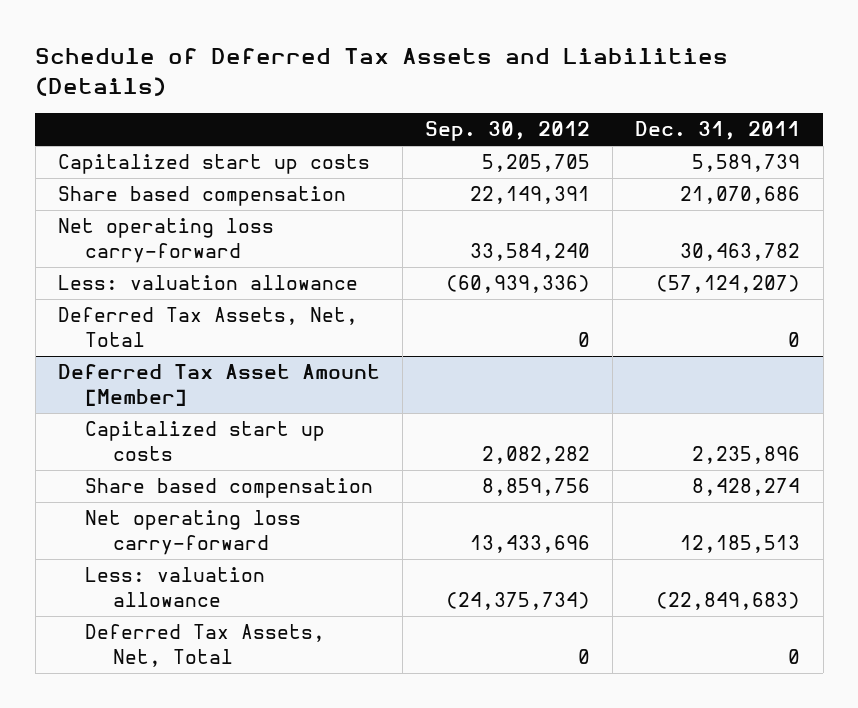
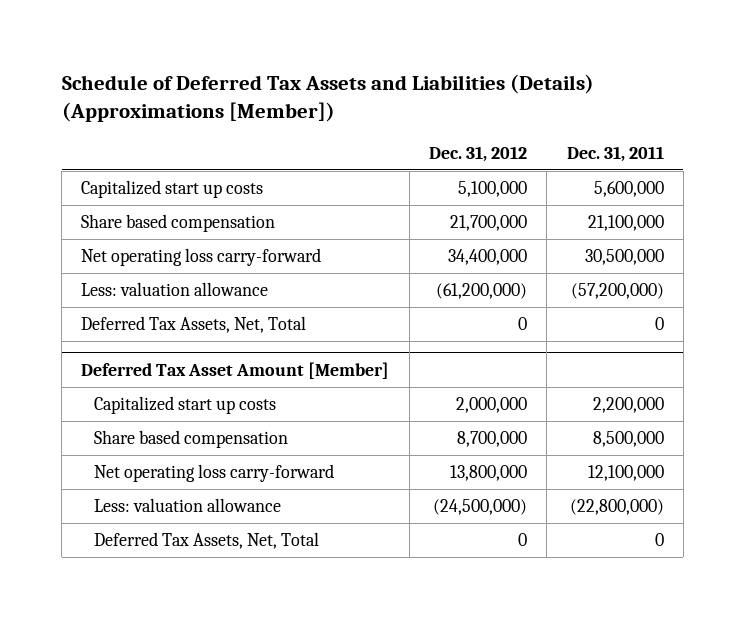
[35,48,729,96] Schedule of Deferred Tax Assets and Liabilities (Details) -> [61,73,594,122] Schedule of Deferred Tax Assets and Liabilities (Details) (Approximations [Member])
[425,121,591,142] Sep. 30, 2012 -> none
none -> [429,145,528,162] Dec. 31, 2012
[692,154,801,173] 5,589,739 -> [593,181,664,198] 5,600,000
[680,186,801,205] 21,070,686 -> [587,215,664,232] 21,100,000
[680,242,801,261] 30,463,782 -> [584,249,664,266] 30,500,000
[656,275,801,294] (57,124,207) -> [570,283,664,300] (57,200,000)
[692,445,801,464] 2,235,896 -> [592,397,664,414] 2,200,000
[692,478,801,497] 8,428,274 -> [592,431,664,448] 8,500,000
[680,534,801,553] 12,185,513 -> [587,465,664,482] 12,100,000
[656,591,801,610] (22,849,683) -> [569,499,664,516] (22,800,000)

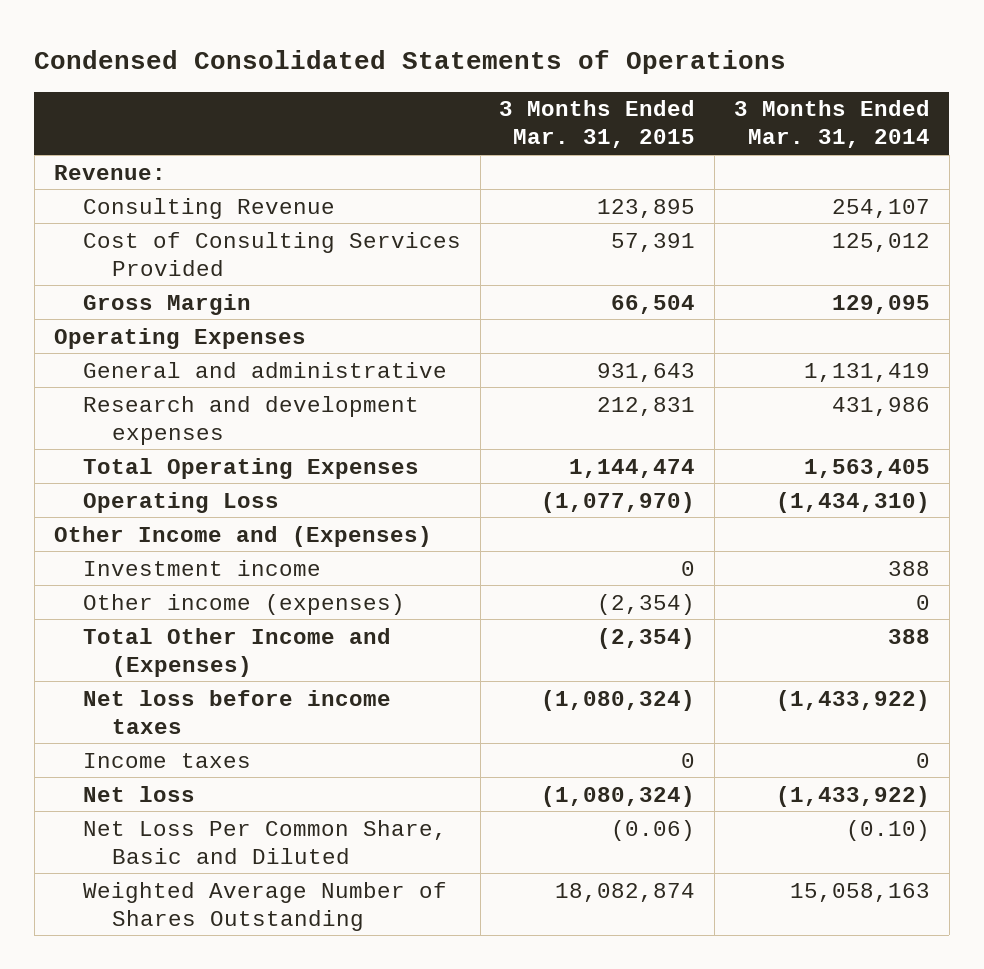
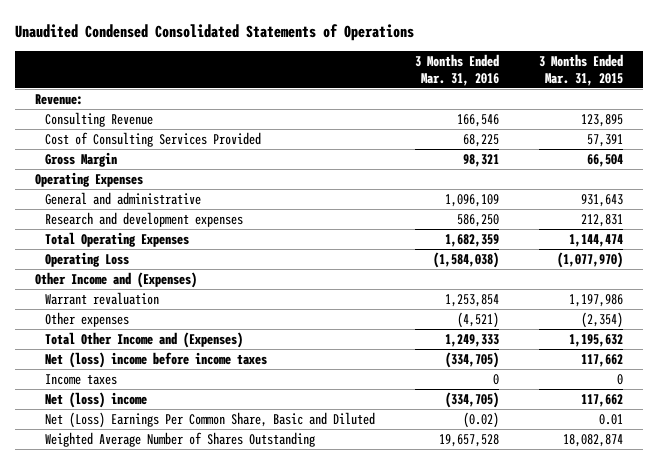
[34,50,787,75] Condensed Consolidated Statements of Operations -> [15,23,415,41] Unaudited Condensed Consolidated Statements of Operations
[733,100,930,149] 3 Months Ended Mar. 31, 2014 -> none
none -> [415,54,500,86] 3 Months Ended Mar. 31, 2016
[82,559,321,576] Investment income -> none
none -> [45,292,160,306] Warrant revaluation
[82,593,405,615] Other income (expenses) -> [45,312,130,328] Other expenses
[597,627,696,649] (2,354) -> [569,334,624,348] 1,195,632
[82,689,391,734] Net loss before income taxes -> [45,352,268,369] Net (loss) income before income taxes
[541,689,696,711] (1,080,324) -> [581,354,624,368] 117,662
[82,785,195,802] Net loss -> [45,392,148,409] Net (loss) income
[541,785,696,807] (1,080,324) -> [581,394,624,408] 117,662
[82,819,447,864] Net Loss Per Common Share, Basic and Diluted -> [45,412,376,429] Net (Loss) Earnings Per Common Share, Basic and Diluted
[611,819,696,841] (0.06) -> [599,414,624,426] 0.01

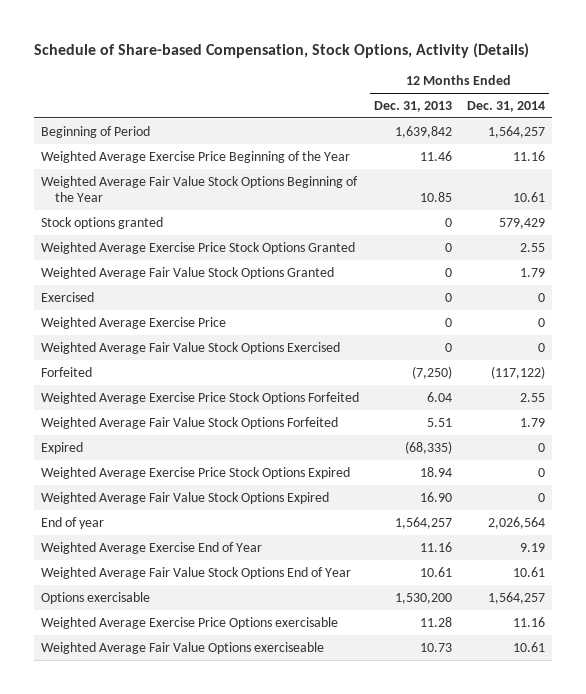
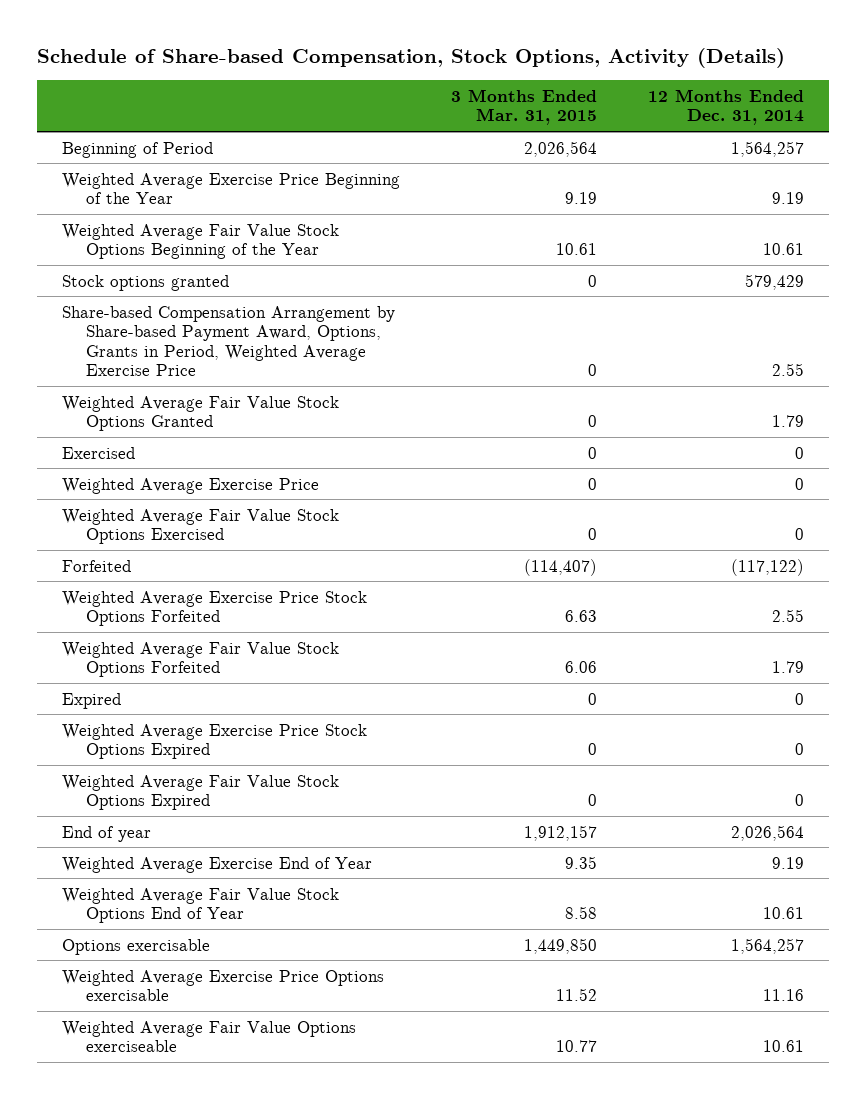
[373,100,452,112] Dec. 31, 2013 -> none
none -> [450,88,597,126] 3 Months Ended Mar. 31, 2015
[512,150,545,161] 11.16 -> [771,192,804,205] 9.19
[41,241,356,254] Weighted Average Exercise Price Stock Options Granted -> [62,305,396,377] Share-based Compensation Arrangement by Share-based Payment Award, Options, Grants in Period, Weighted Average Exercise Price

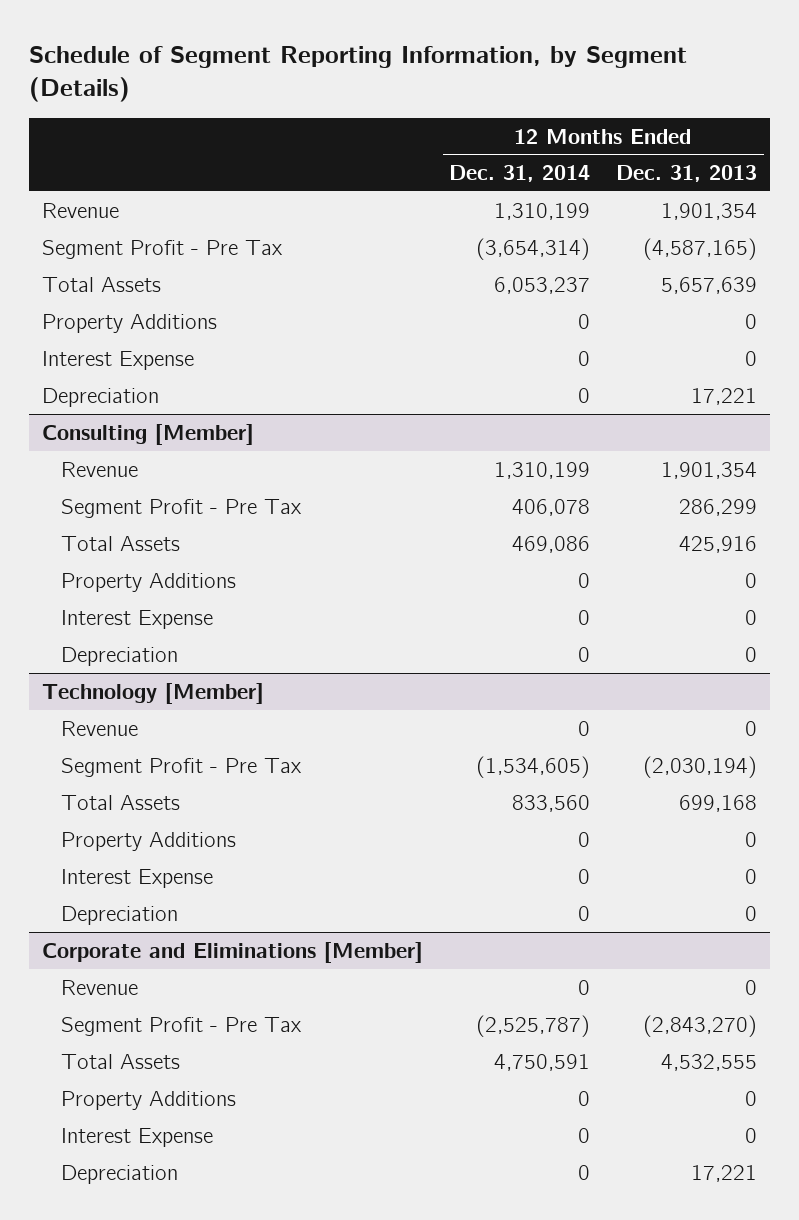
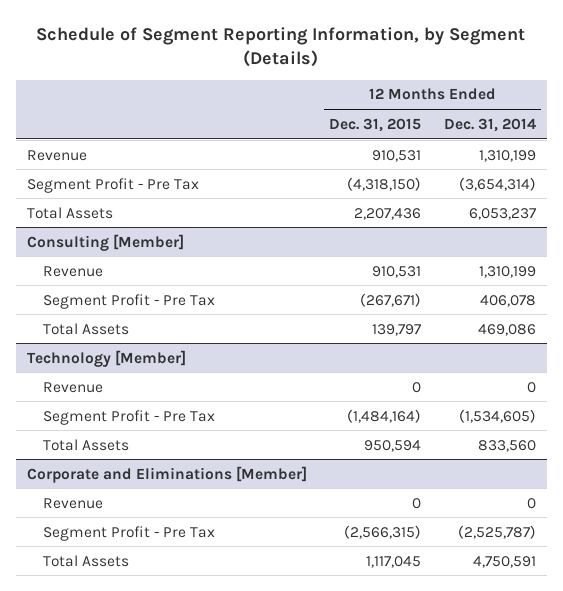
[616,165,758,183] Dec. 31, 2013 -> none
none -> [329,117,422,132] Dec. 31, 2015
[41,313,217,333] Property Additions -> none
[41,350,194,370] Interest Expense -> none
[41,387,159,407] Depreciation -> none
[60,572,236,592] Property Additions -> none
[60,609,213,629] Interest Expense -> none
[60,646,178,666] Depreciation -> none
[60,831,236,851] Property Additions -> none
[60,868,213,888] Interest Expense -> none
[60,905,178,925] Depreciation -> none
[60,1090,236,1110] Property Additions -> none
[60,1127,213,1147] Interest Expense -> none
[60,1164,178,1184] Depreciation -> none

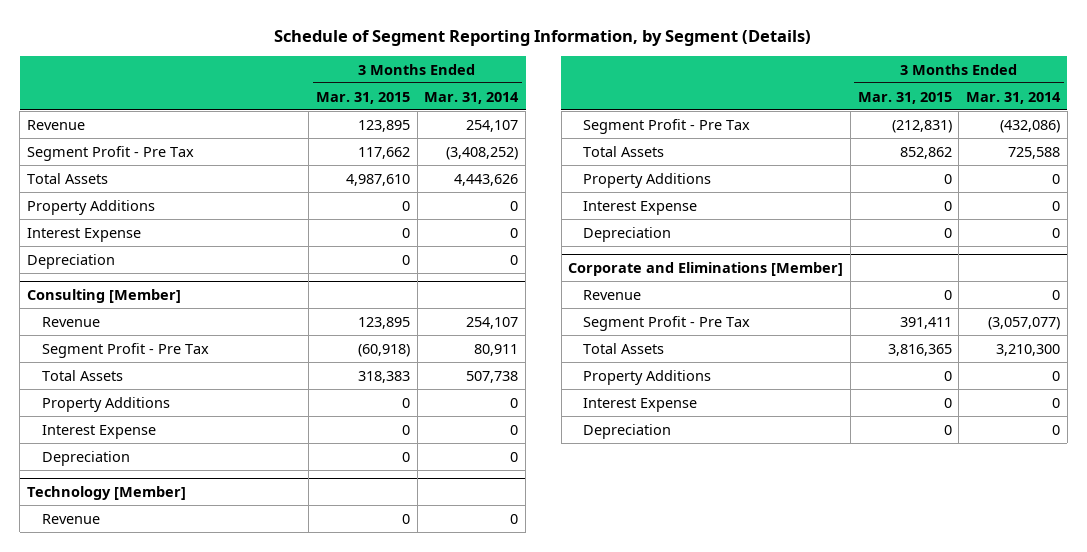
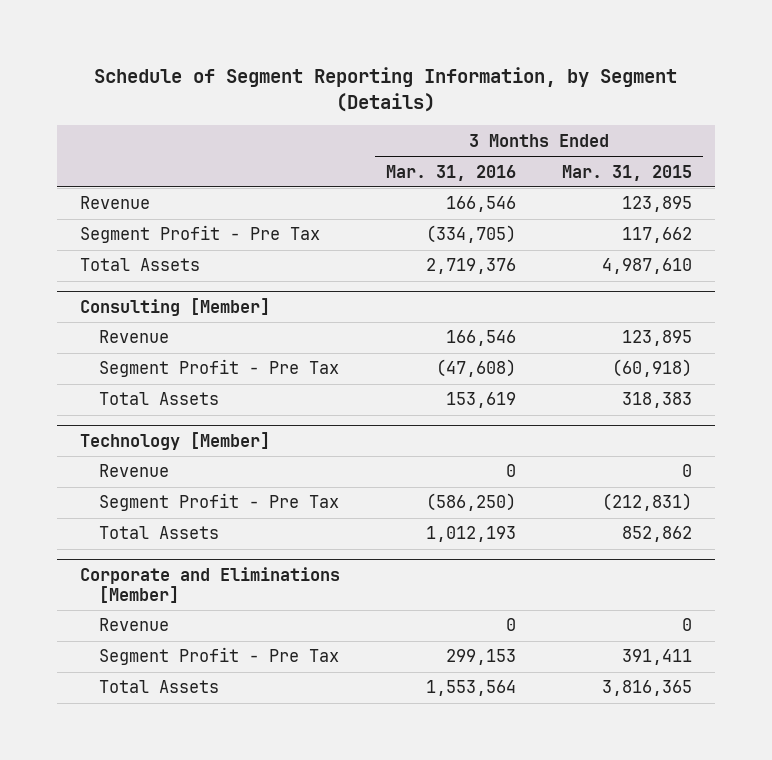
[424,91,520,104] Mar. 31, 2014 -> none
none -> [386,164,517,181] Mar. 31, 2016
[26,199,155,215] Property Additions -> none
[26,227,141,242] Interest Expense -> none
[26,253,115,269] Depreciation -> none
[41,396,170,412] Property Additions -> none
[41,424,156,439] Interest Expense -> none
[41,450,130,466] Depreciation -> none
[583,172,712,188] Property Additions -> none
[583,200,698,215] Interest Expense -> none
[583,226,672,242] Depreciation -> none
[583,369,712,385] Property Additions -> none
[583,397,698,412] Interest Expense -> none
[583,423,672,439] Depreciation -> none

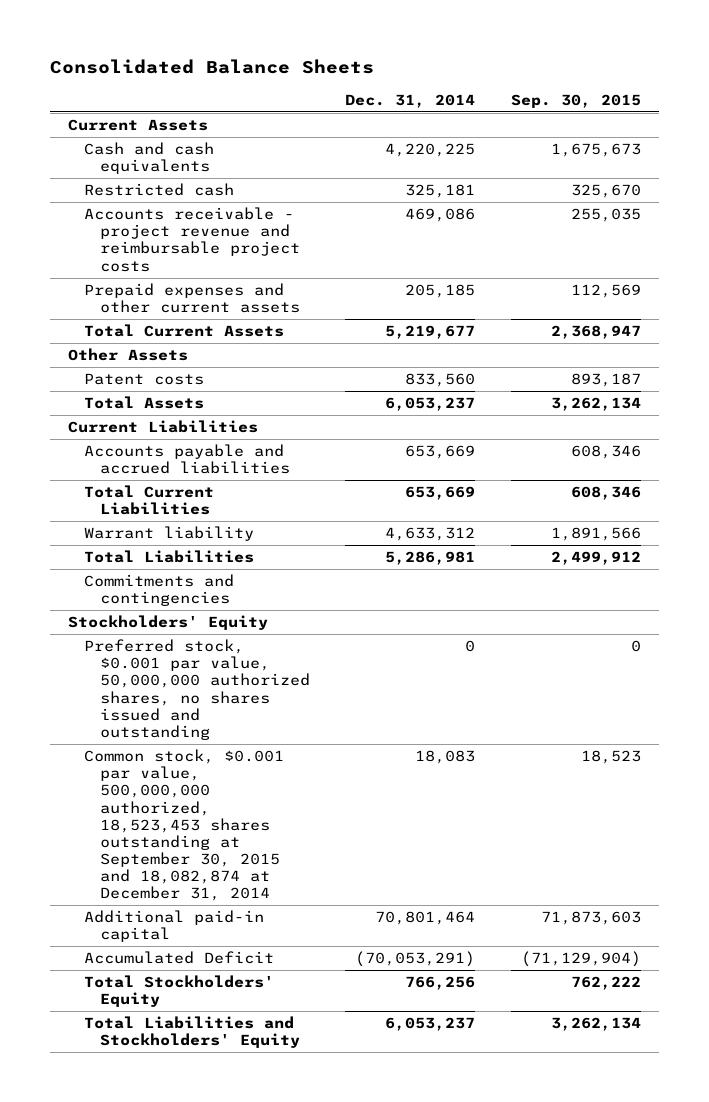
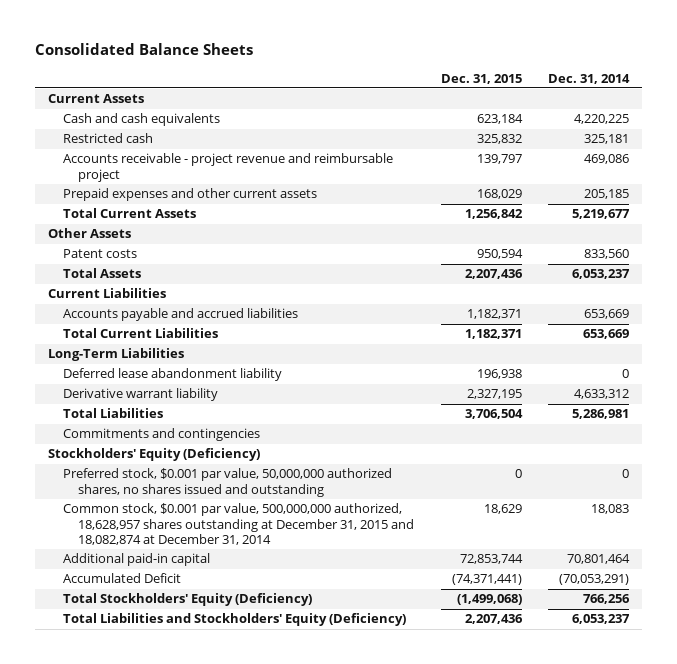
[511,93,642,108] Sep. 30, 2015 -> none
none -> [440,73,522,84] Dec. 31, 2015
[83,207,300,272] Accounts receivable - project revenue and reimbursable project costs -> [63,153,394,182] Accounts receivable - project revenue and reimbursable project
none -> [47,348,184,362] Long-Term Liabilities
none -> [63,368,283,382] Deferred lease abandonment liability
[83,526,254,542] Warrant liability -> [63,388,219,402] Derivative warrant liability
[68,615,269,631] Stockholders' Equity -> [47,448,260,462] Stockholders' Equity (Deficiency)
[83,749,284,902] Common stock, $0.001 par value, 500,000,000 authorized, 18,523,453 shares outstanding at September 30, 2015 and 18,082,874 at December 31, 2014 -> [63,503,415,545] Common stock, $0.001 par value, 500,000,000 authorized, 18,628,957 shares outstanding at December 31, 2015 and 18,082,874 at December 31, 2014
[83,975,274,1008] Total Stockholders' Equity -> [63,593,313,607] Total Stockholders' Equity (Deficiency)
[83,1016,300,1049] Total Liabilities and Stockholders' Equity -> [63,613,407,627] Total Liabilities and Stockholders' Equity (Deficiency)

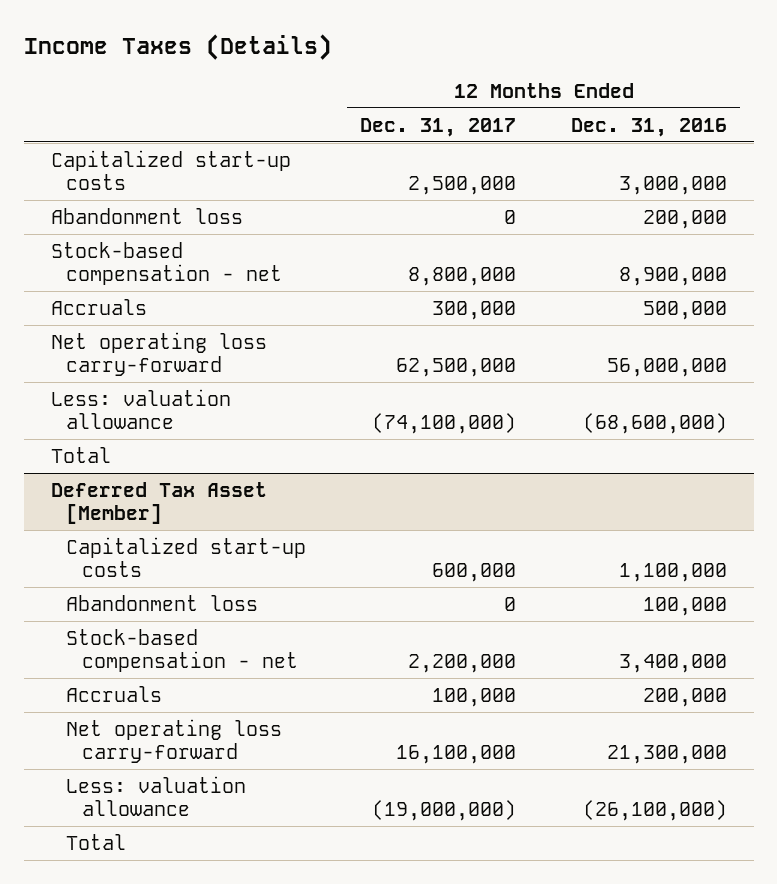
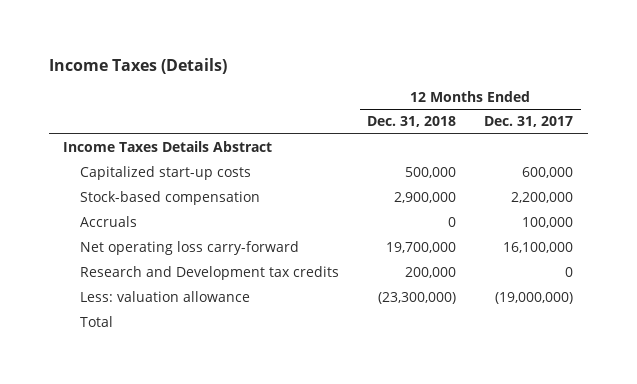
[570,117,727,137] Dec. 31, 2016 -> none
none -> [367,116,457,128] Dec. 31, 2018
[50,149,291,191] Capitalized start-up costs -> none
[50,207,243,224] Abandonment loss -> none
[50,241,283,286] Stock-based compensation - net -> none
[50,298,147,315] Accruals -> none
[50,331,267,377] Net operating loss carry-forward -> none
[50,388,231,430] Less: valuation allowance -> none
[50,446,111,463] Total -> none
[50,481,267,525] Deferred Tax Asset [Member] -> none
none -> [63,141,273,153] Income Taxes Details Abstract
[66,594,259,611] Abandonment loss -> none
[66,628,298,673] Stock-based compensation - net -> [79,191,260,206] Stock-based compensation
none -> [79,266,339,281] Research and Development tax credits

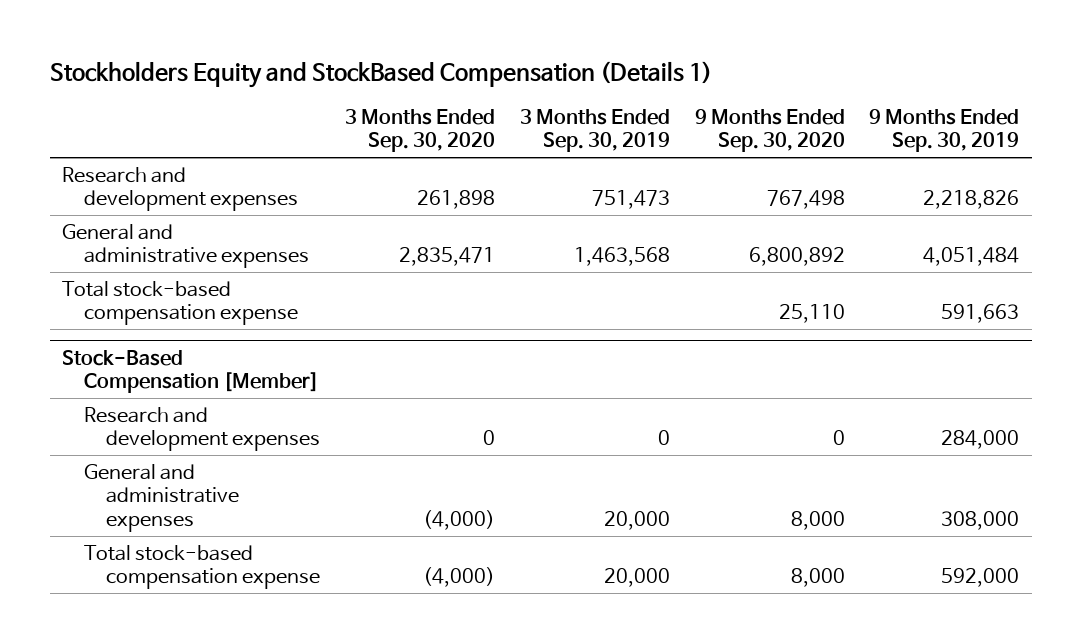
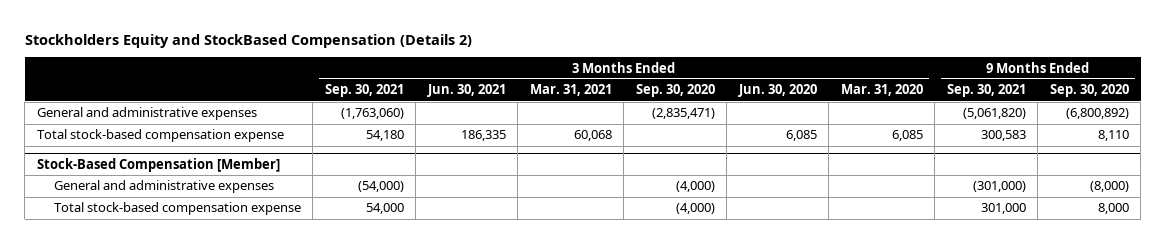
[50,61,713,89] Stockholders Equity and StockBased Compensation (Details 1) -> [24,33,472,48] Stockholders Equity and StockBased Compensation (Details 2)
[519,108,670,153] 3 Months Ended Sep. 30, 2019 -> none
[869,108,1020,153] 9 Months Ended Sep. 30, 2019 -> none
none -> [324,84,404,98] Sep. 30, 2021
none -> [426,84,506,98] Jun. 30, 2021
none -> [529,84,612,97] Mar. 31, 2021
none -> [737,84,817,98] Jun. 30, 2020
none -> [840,84,923,97] Mar. 31, 2020
none -> [946,84,1026,98] Sep. 30, 2021
[62,166,299,212] Research and development expenses -> none
[399,247,496,267] 2,835,471 -> [651,108,715,120] (2,835,471)
[748,247,845,267] 6,800,892 -> [1065,108,1129,120] (6,800,892)
[778,304,845,324] 25,110 -> [1097,130,1129,142] 8,110
[84,406,321,452] Research and development expenses -> none
[790,510,845,530] 8,000 -> [1089,181,1129,193] (8,000)

